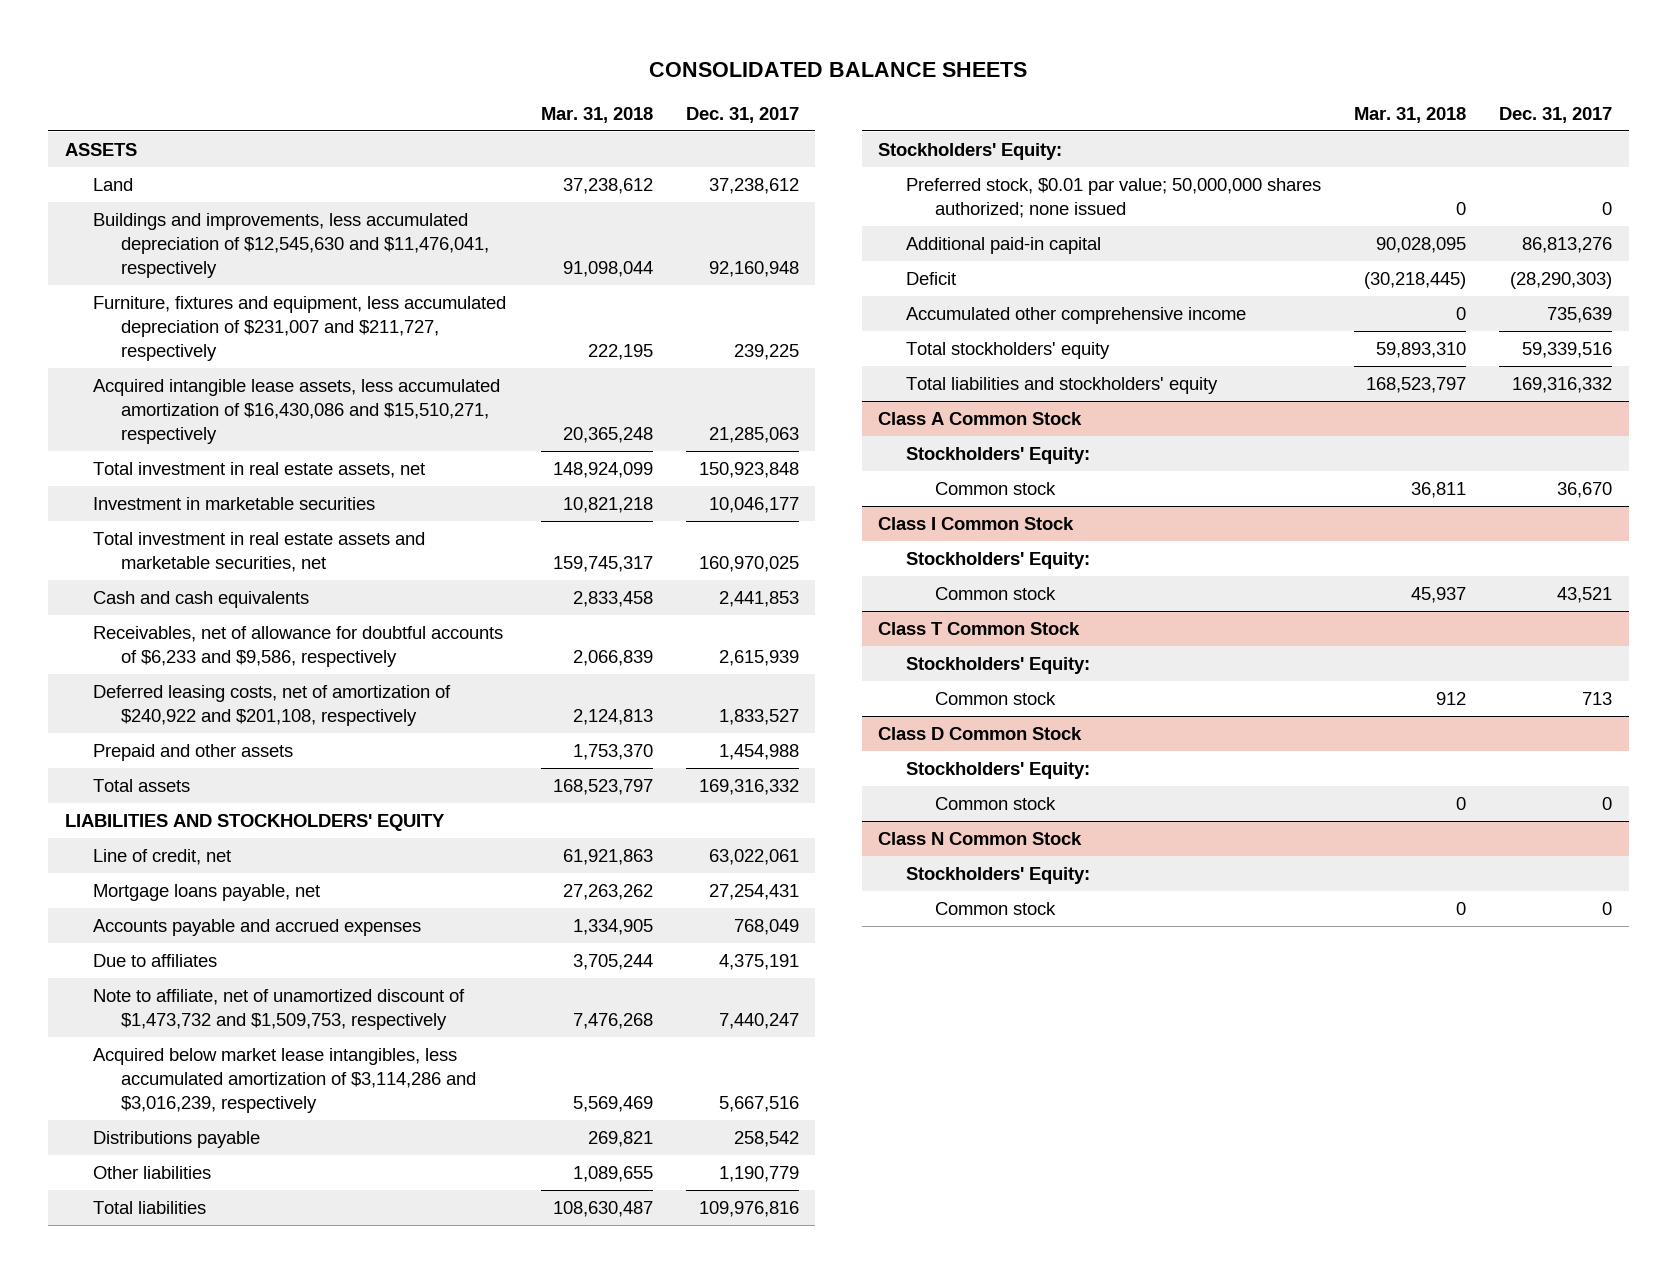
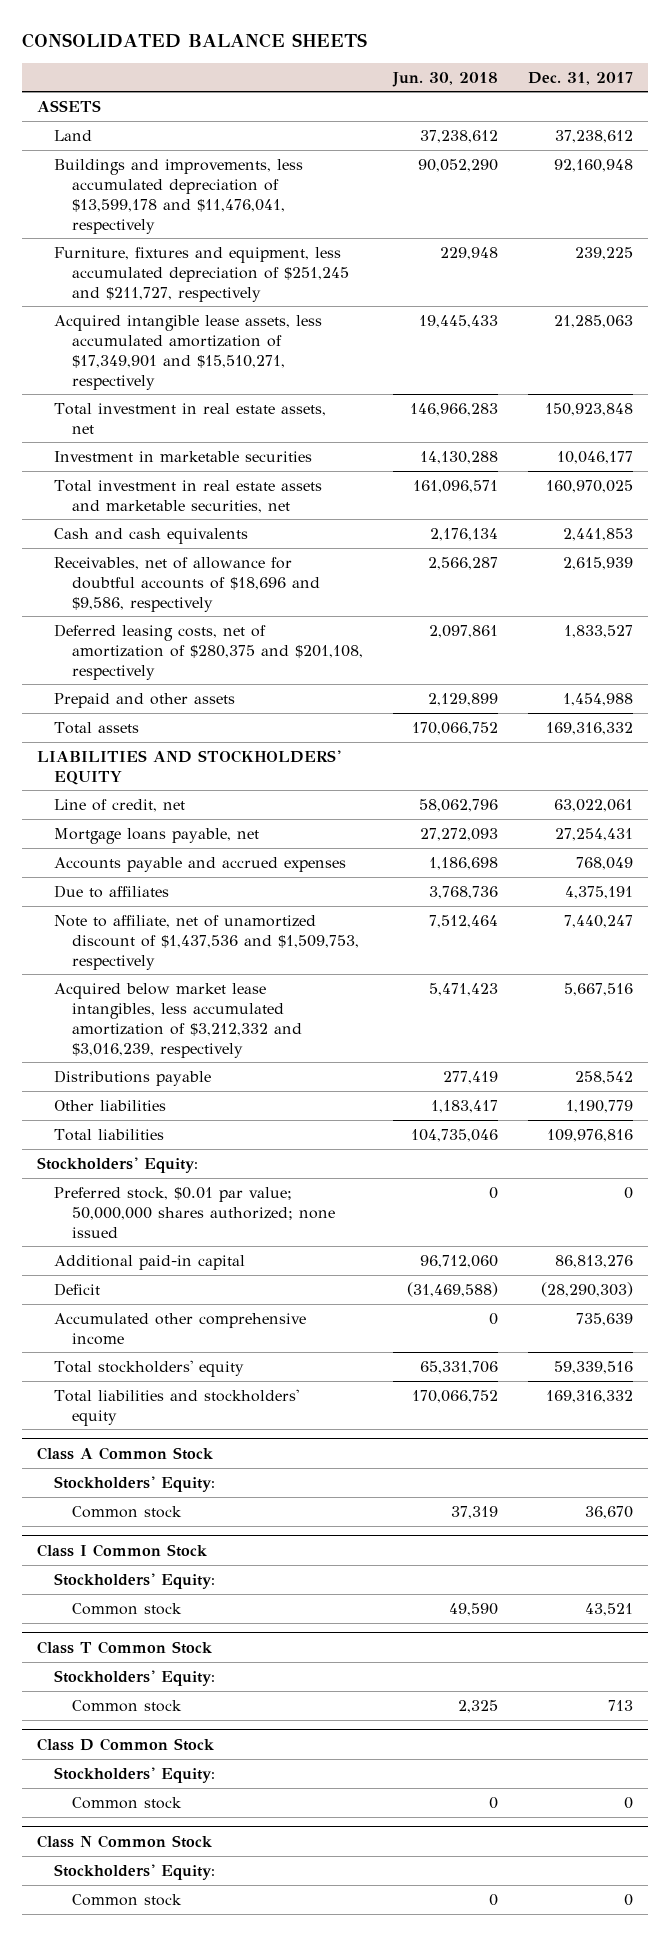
[540,106,653,123] Mar. 31, 2018 -> none
none -> [391,71,498,87] Jun. 30, 2018
[92,212,490,279] Buildings and improvements, less accumulated depreciation of $12,545,630 and $11,476,041, respectively -> [54,158,304,234] Buildings and improvements, less accumulated depreciation of $13,599,178 and $11,476,041, respectively
[92,295,506,362] Furniture, fixtures and equipment, less accumulated depreciation of $231,007 and $211,727, respectively -> [54,246,349,302] Furniture, fixtures and equipment, less accumulated depreciation of $251,245 and $211,727, respectively
[92,378,500,445] Acquired intangible lease assets, less accumulated amortization of $16,430,086 and $15,510,271, respectively -> [54,314,323,390] Acquired intangible lease assets, less accumulated amortization of $17,349,901 and $15,510,271, respectively
[92,625,503,668] Receivables, net of allowance for doubtful accounts of $6,233 and $9,586, respectively -> [54,556,320,612] Receivables, net of allowance for doubtful accounts of $18,696 and $9,586, respectively
[92,684,451,727] Deferred leasing costs, net of amortization of $240,922 and $201,108, respectively -> [54,623,363,680] Deferred leasing costs, net of amortization of $280,375 and $201,108, respectively
[92,988,465,1031] Note to affiliate, net of unamortized discount of $1,473,732 and $1,509,753, respectively -> [54,914,359,970] Note to affiliate, net of unamortized discount of $1,437,536 and $1,509,753, respectively
[92,1047,477,1114] Acquired below market lease intangibles, less accumulated amortization of $3,114,286 and $3,016,239, respectively -> [54,982,302,1058] Acquired below market lease intangibles, less accumulated amortization of $3,212,332 and $3,016,239, respectively

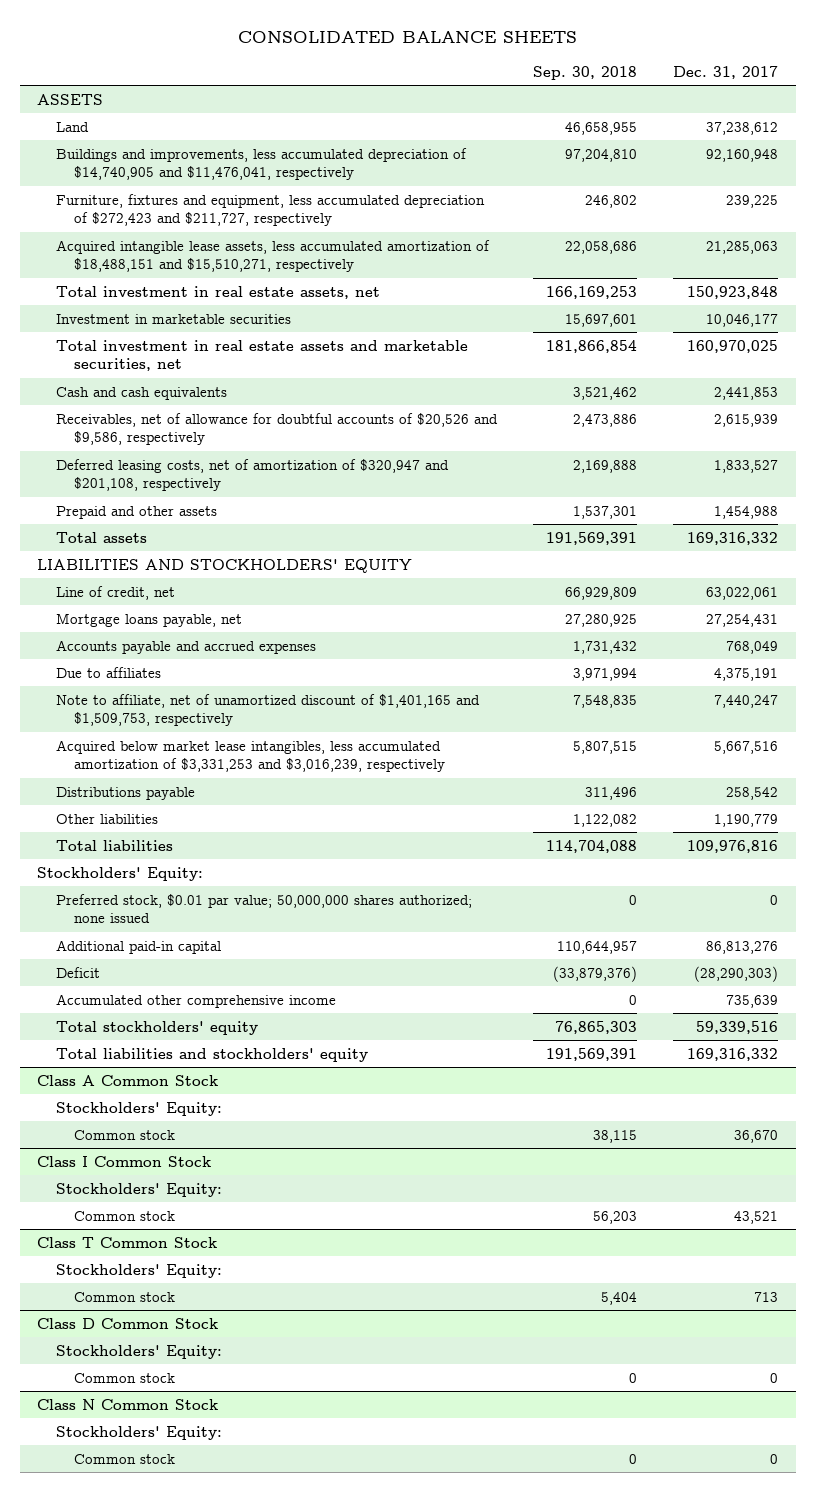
[391,71,498,87] Jun. 30, 2018 -> none
none -> [532,65,637,80] Sep. 30, 2018
[54,158,304,234] Buildings and improvements, less accumulated depreciation of $13,599,178 and $11,476,041, respectively -> [55,147,467,181] Buildings and improvements, less accumulated depreciation of $14,740,905 and $11,476,041, respectively
[54,246,349,302] Furniture, fixtures and equipment, less accumulated depreciation of $251,245 and $211,727, respectively -> [55,193,485,227] Furniture, fixtures and equipment, less accumulated depreciation of $272,423 and $211,727, respectively
[54,314,323,390] Acquired intangible lease assets, less accumulated amortization of $17,349,901 and $15,510,271, respectively -> [55,239,490,273] Acquired intangible lease assets, less accumulated amortization of $18,488,151 and $15,510,271, respectively
[54,556,320,612] Receivables, net of allowance for doubtful accounts of $18,696 and $9,586, respectively -> [55,412,498,446] Receivables, net of allowance for doubtful accounts of $20,526 and $9,586, respectively
[54,623,363,680] Deferred leasing costs, net of amortization of $280,375 and $201,108, respectively -> [55,458,449,492] Deferred leasing costs, net of amortization of $320,947 and $201,108, respectively
[54,914,359,970] Note to affiliate, net of unamortized discount of $1,437,536 and $1,509,753, respectively -> [55,693,480,727] Note to affiliate, net of unamortized discount of $1,401,165 and $1,509,753, respectively
[54,982,302,1058] Acquired below market lease intangibles, less accumulated amortization of $3,212,332 and $3,016,239, respectively -> [55,739,445,773] Acquired below market lease intangibles, less accumulated amortization of $3,331,253 and $3,016,239, respectively

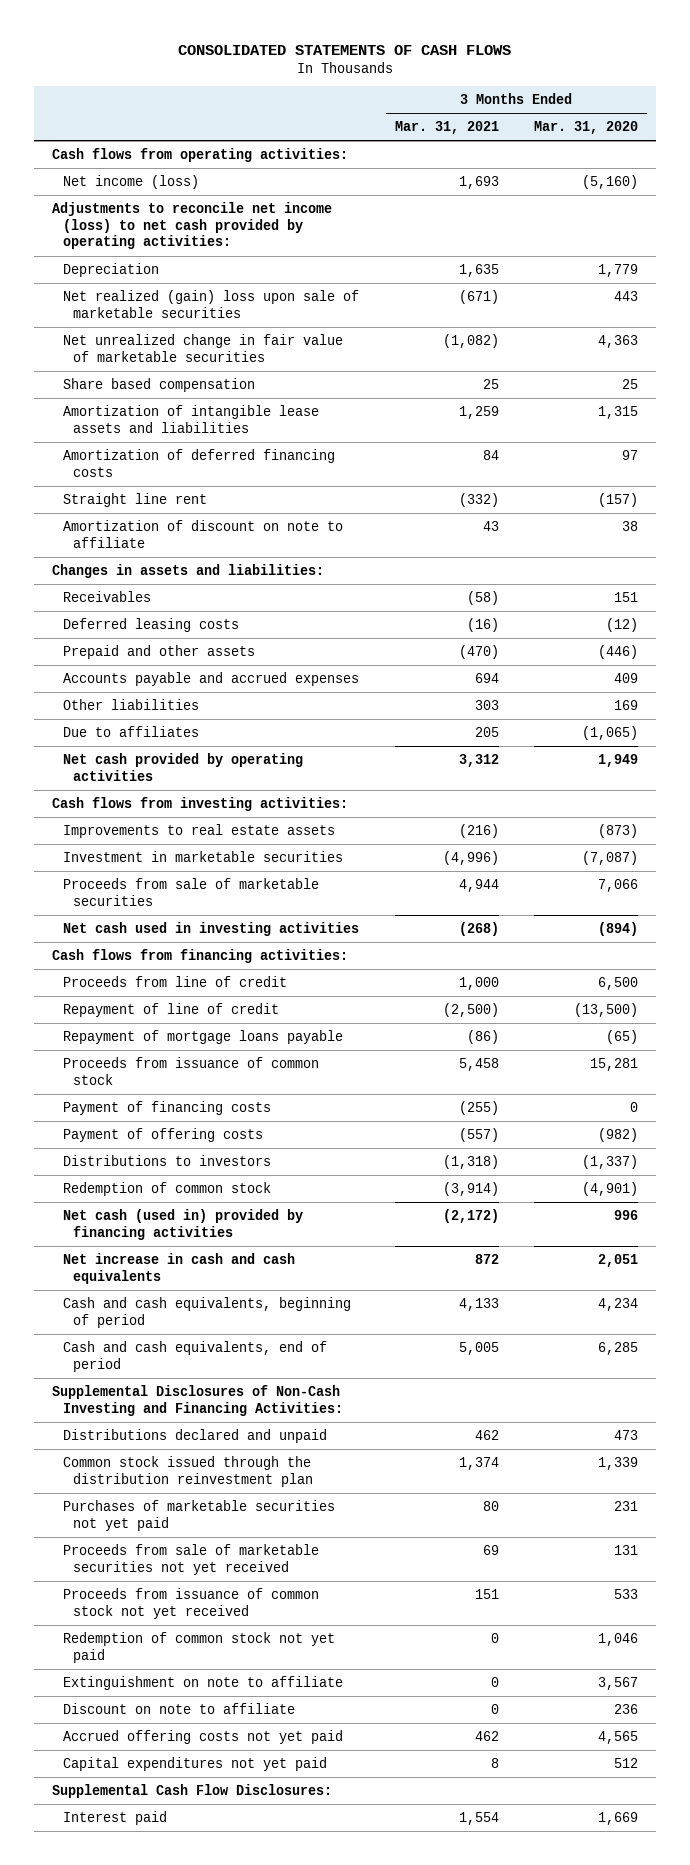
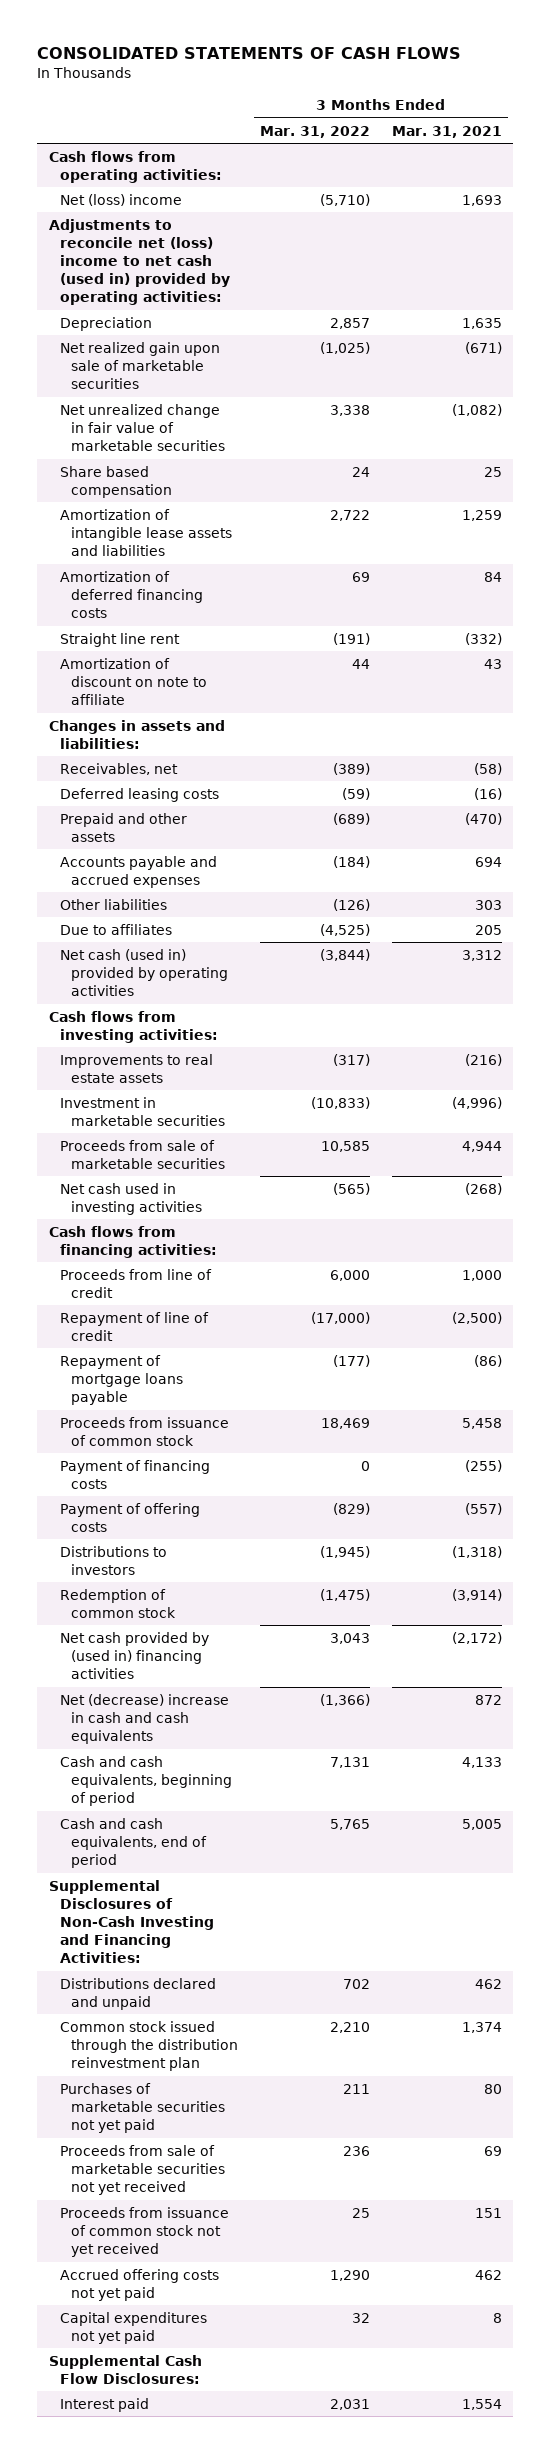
[534,121,639,135] Mar. 31, 2020 -> none
none -> [259,125,370,138] Mar. 31, 2022
[62,174,199,189] Net income (loss) -> [59,193,182,206] Net (loss) income
[52,201,333,250] Adjustments to reconcile net income (loss) to net cash provided by operating activities: -> [48,218,230,306] Adjustments to reconcile net (loss) income to net cash (used in) provided by operating activities:
[62,289,359,318] Net realized (gain) loss upon sale of marketable securities -> [59,341,220,390] Net realized gain upon sale of marketable securities
[62,590,151,602] Receivables -> [59,762,178,775] Receivables, net
[62,752,303,781] Net cash provided by operating activities -> [59,948,228,997] Net cash (used in) provided by operating activities
[62,1208,303,1240] Net cash (used in) provided by financing activities -> [59,1631,209,1680] Net cash provided by (used in) financing activities
[62,1252,295,1284] Net increase in cash and cash equivalents -> [59,1693,229,1745] Net (decrease) increase in cash and cash equivalents
[62,1631,335,1663] Redemption of common stock not yet paid -> none
[62,1675,343,1690] Extinguishment on note to affiliate -> none
[62,1702,295,1714] Discount on note to affiliate -> none

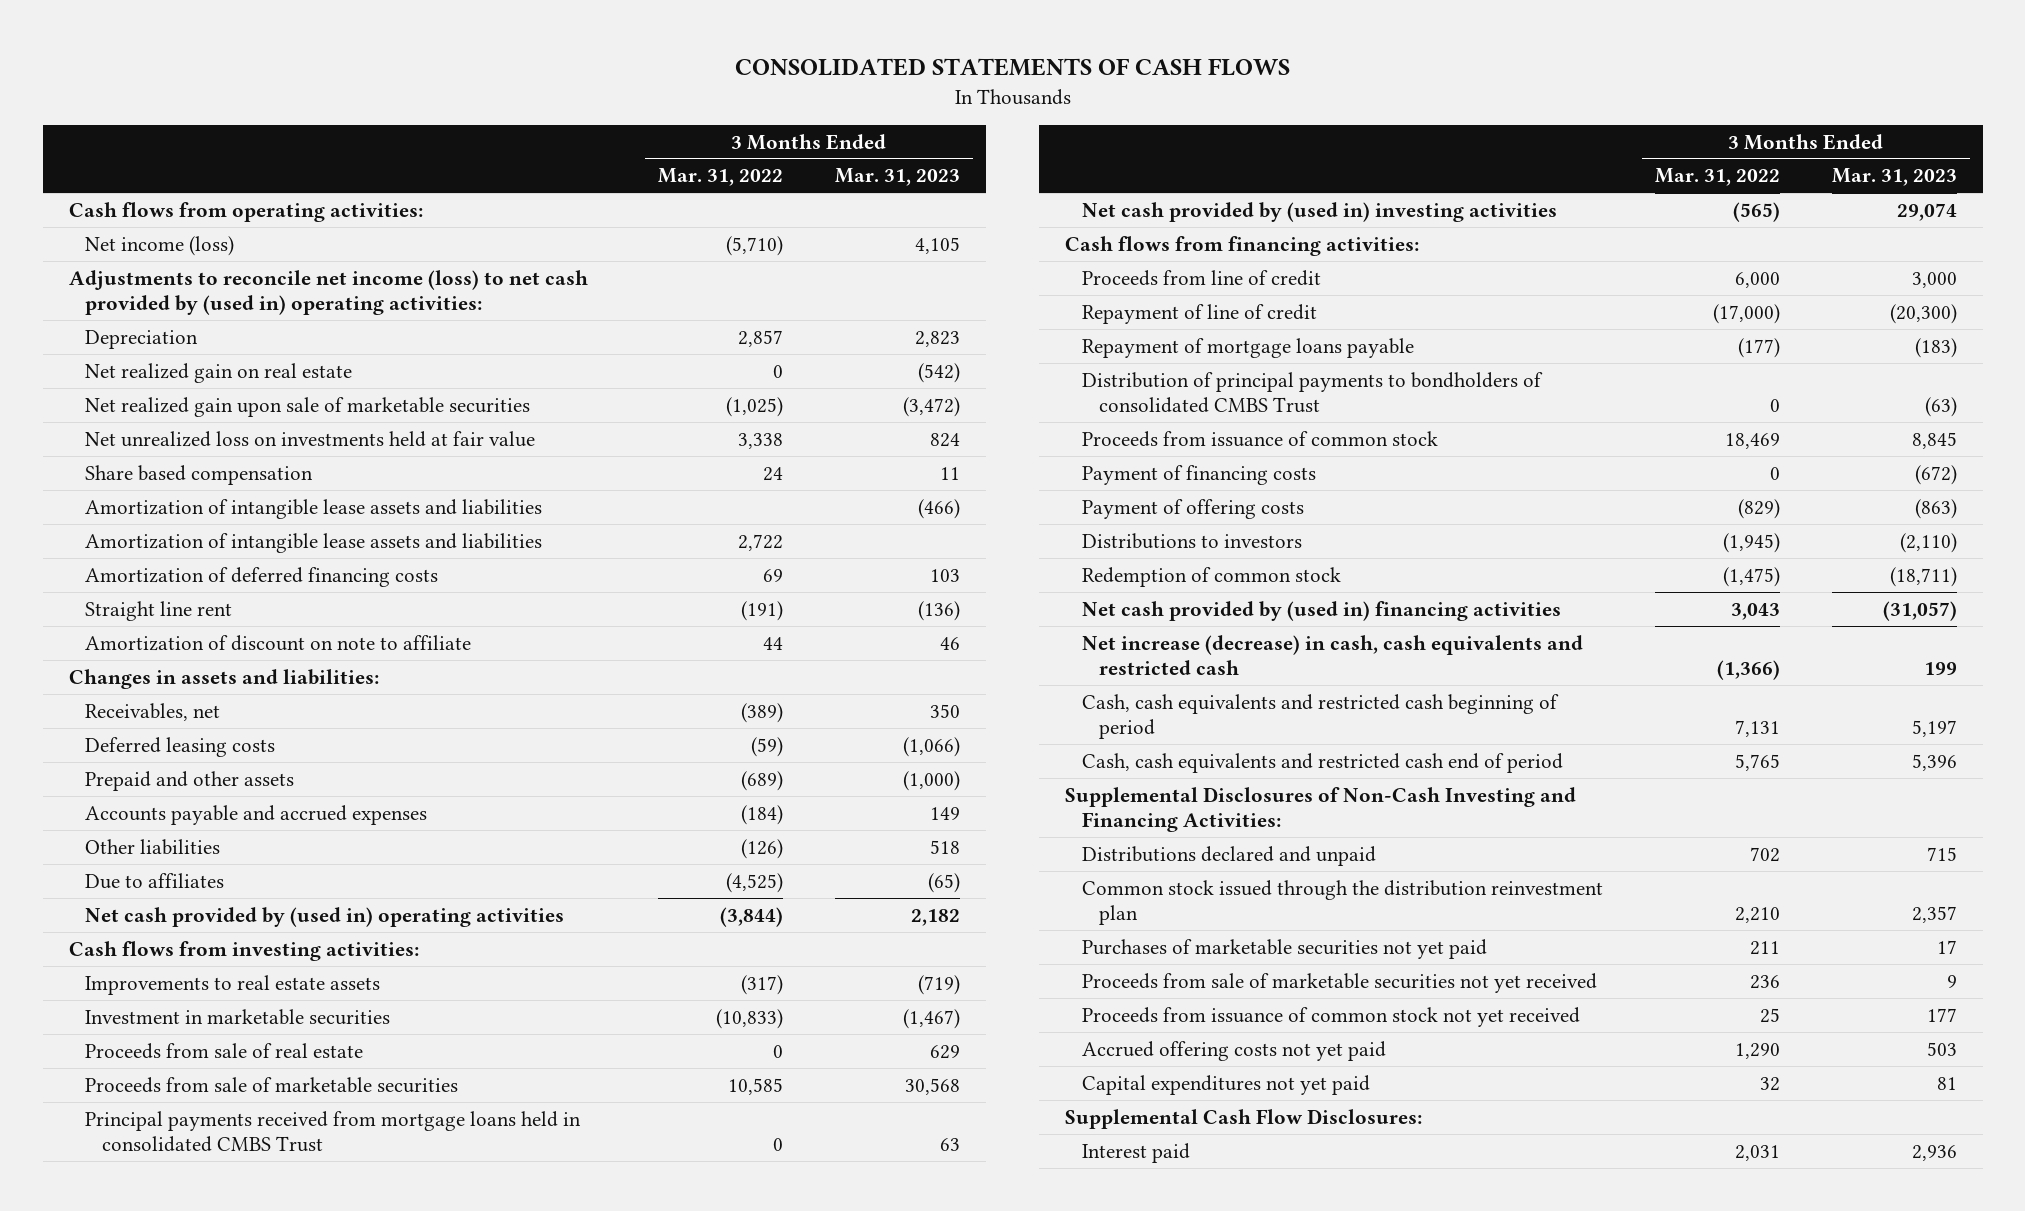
[392,125,503,138] Mar. 31, 2021 -> none
none -> [835,168,961,187] Mar. 31, 2023
[59,193,182,206] Net (loss) income -> [85,235,235,256] Net income (loss)
[48,218,230,306] Adjustments to reconcile net (loss) income to net cash (used in) provided by operating activities: -> [68,269,588,315] Adjustments to reconcile net income (loss) to net cash provided by (used in) operating activities:
none -> [85,362,353,383] Net realized gain on real estate
[59,403,225,452] Net unrealized change in fair value of marketable securities -> [85,430,536,447] Net unrealized loss on investments held at fair value
none -> [85,498,543,519] Amortization of intangible lease assets and liabilities
[59,948,228,997] Net cash (used in) provided by operating activities -> [85,906,565,927] Net cash provided by (used in) operating activities
none -> [85,1042,364,1059] Proceeds from sale of real estate
none -> [85,1110,582,1152] Principal payments received from mortgage loans held in consolidated CMBS Trust
[59,1182,202,1215] Net cash used in investing activities -> [1081,201,1557,222] Net cash provided by (used in) investing activities
none -> [1081,371,1543,413] Distribution of principal payments to bondholders of consolidated CMBS Trust
[59,1693,229,1745] Net (decrease) increase in cash and cash equivalents -> [1081,634,1583,675] Net increase (decrease) in cash, cash equivalents and restricted cash
[59,1755,232,1807] Cash and cash equivalents, beginning of period -> [1081,693,1559,739] Cash, cash equivalents and restricted cash beginning of period
[59,1817,207,1869] Cash and cash equivalents, end of period -> [1081,752,1563,773] Cash, cash equivalents and restricted cash end of period

